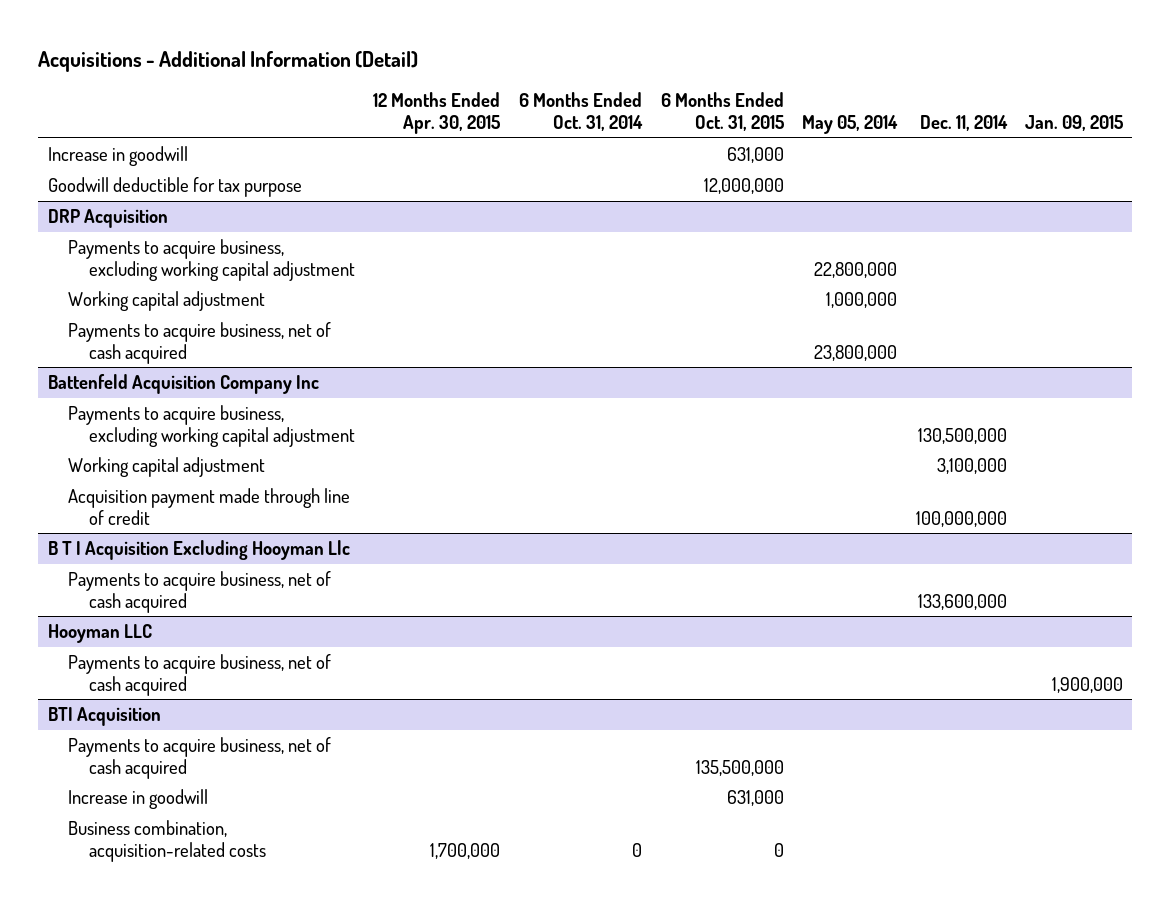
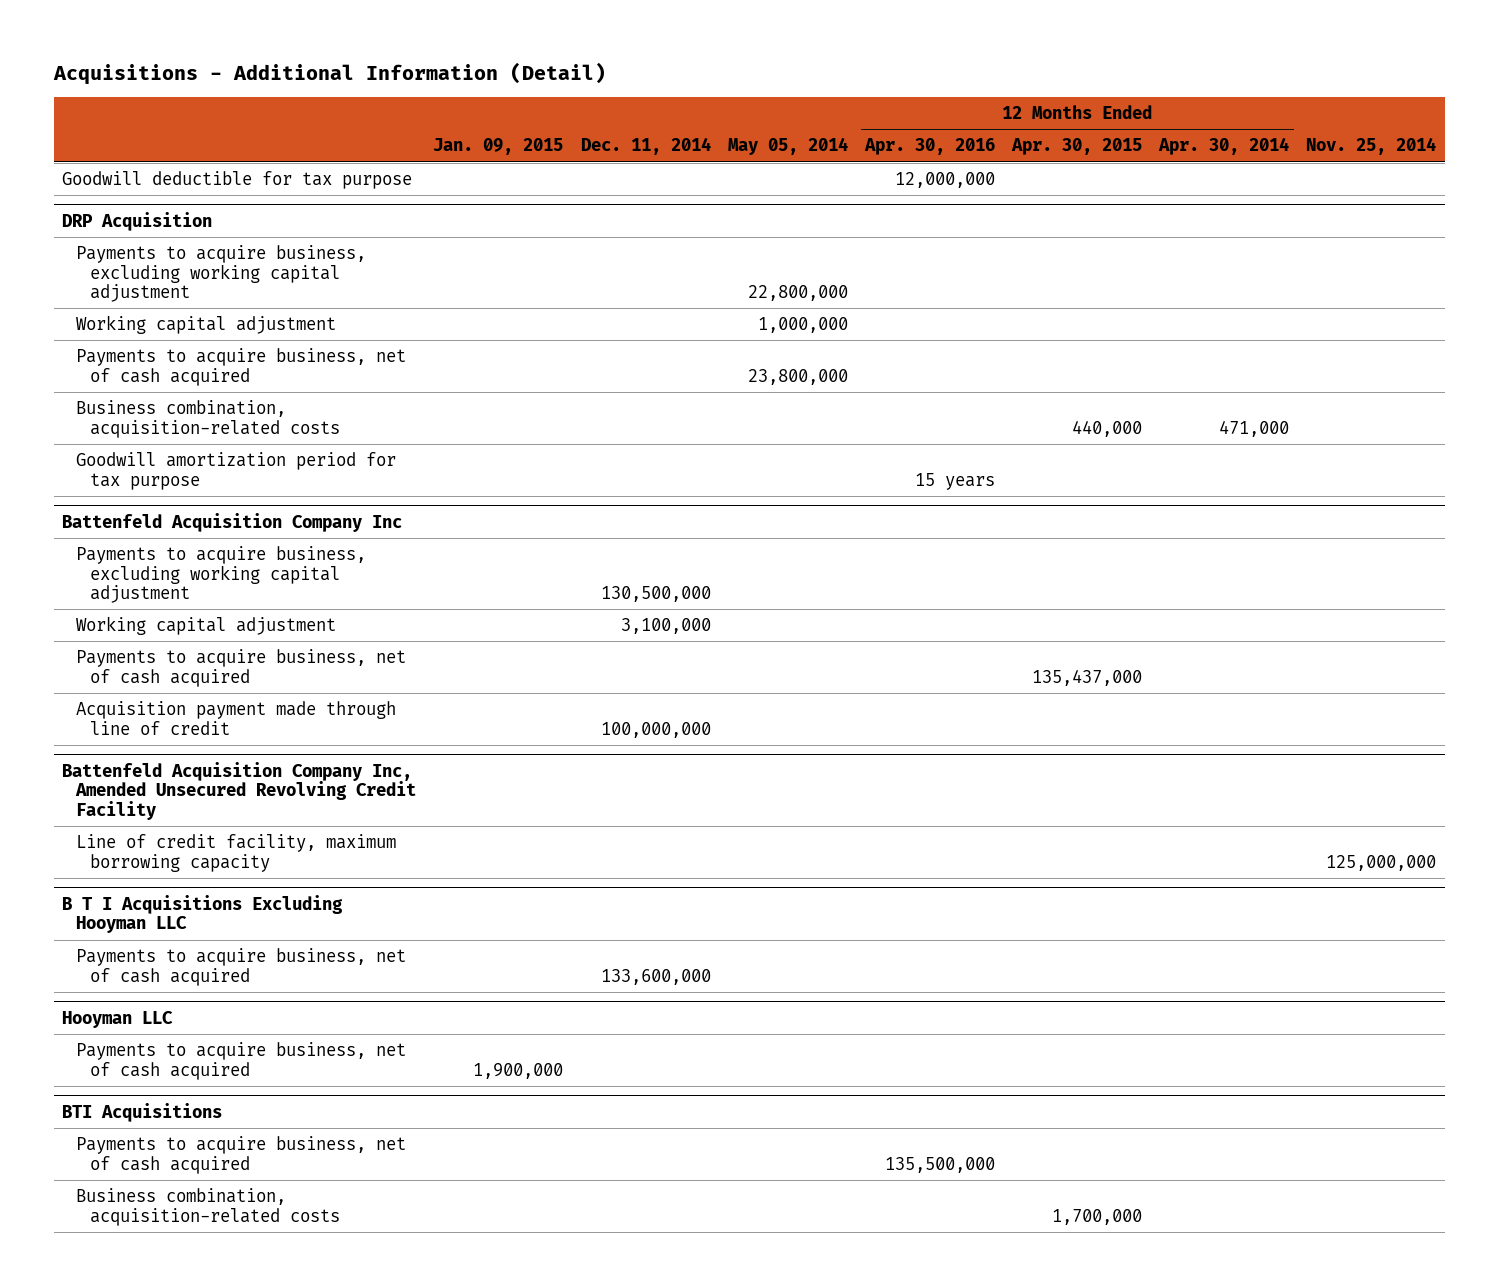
[519,92,644,132] 6 Months Ended Oct. 31, 2014 -> none
[660,92,784,132] 6 Months Ended Oct. 31, 2015 -> none
none -> [863,138,995,156] Apr. 30, 2016
none -> [1158,137,1290,156] Apr. 30, 2014
none -> [1306,137,1437,156] Nov. 25, 2014
[47,146,188,167] Increase in goodwill -> none
none -> [76,400,341,438] Business combination, acquisition-related costs
none -> [76,452,397,490] Goodwill amortization period for tax purpose
none -> [76,649,407,687] Payments to acquire business, net of cash acquired
none -> [62,761,417,820] Battenfeld Acquisition Company Inc, Amended Unsecured Revolving Credit Facility
none -> [76,834,397,872] Line of credit facility, maximum borrowing capacity
[47,540,350,561] B T I Acquisition Excluding Hooyman Llc -> [62,894,344,934] B T I Acquisitions Excluding Hooyman LLC
[47,707,161,727] BTI Acquisition -> [62,1102,223,1122] BTI Acquisitions
[68,789,209,810] Increase in goodwill -> none

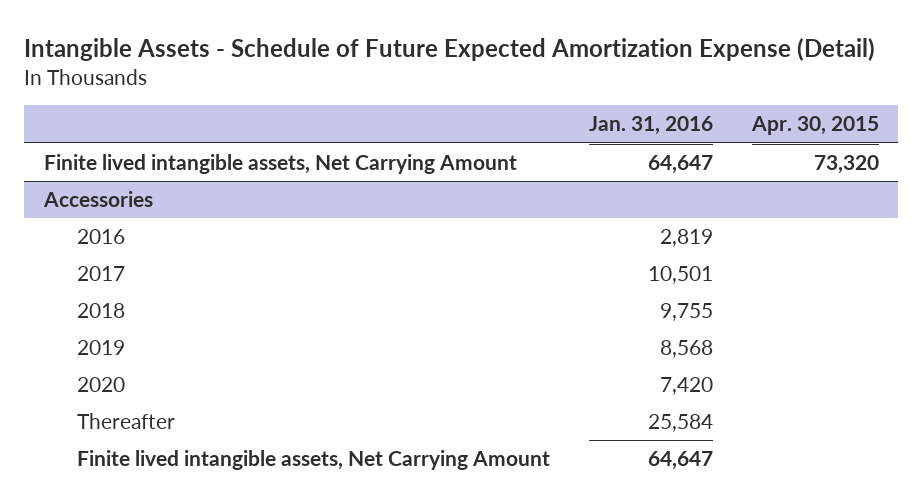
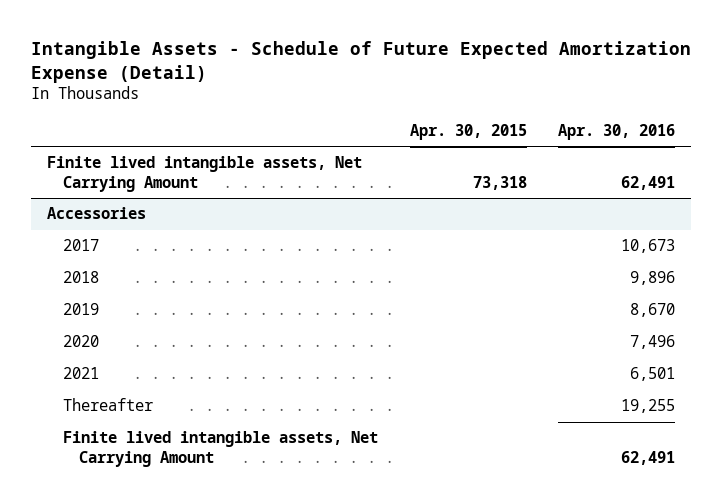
[588,116,713,136] Jan. 31, 2016 -> none
none -> [558,124,676,141] Apr. 30, 2016
[813,155,879,175] 73,320 -> [472,176,527,191] 73,318
[76,229,125,245] 2016 -> none
none -> [62,367,99,380] 2021

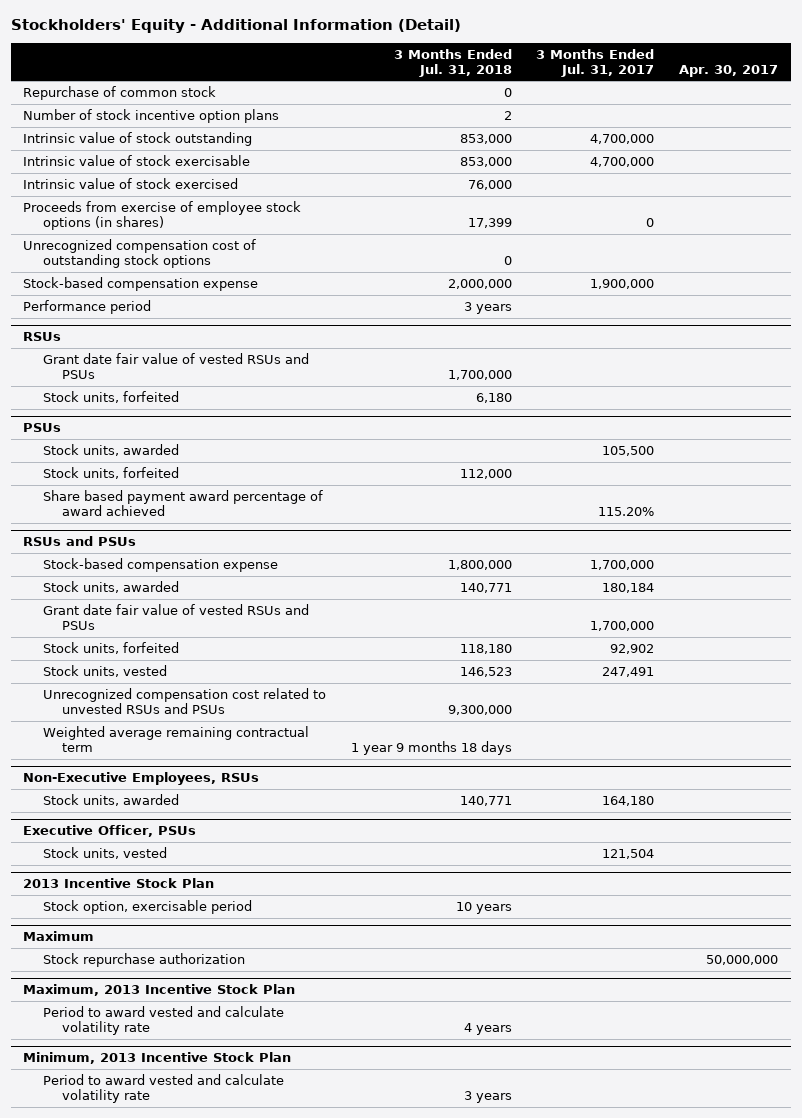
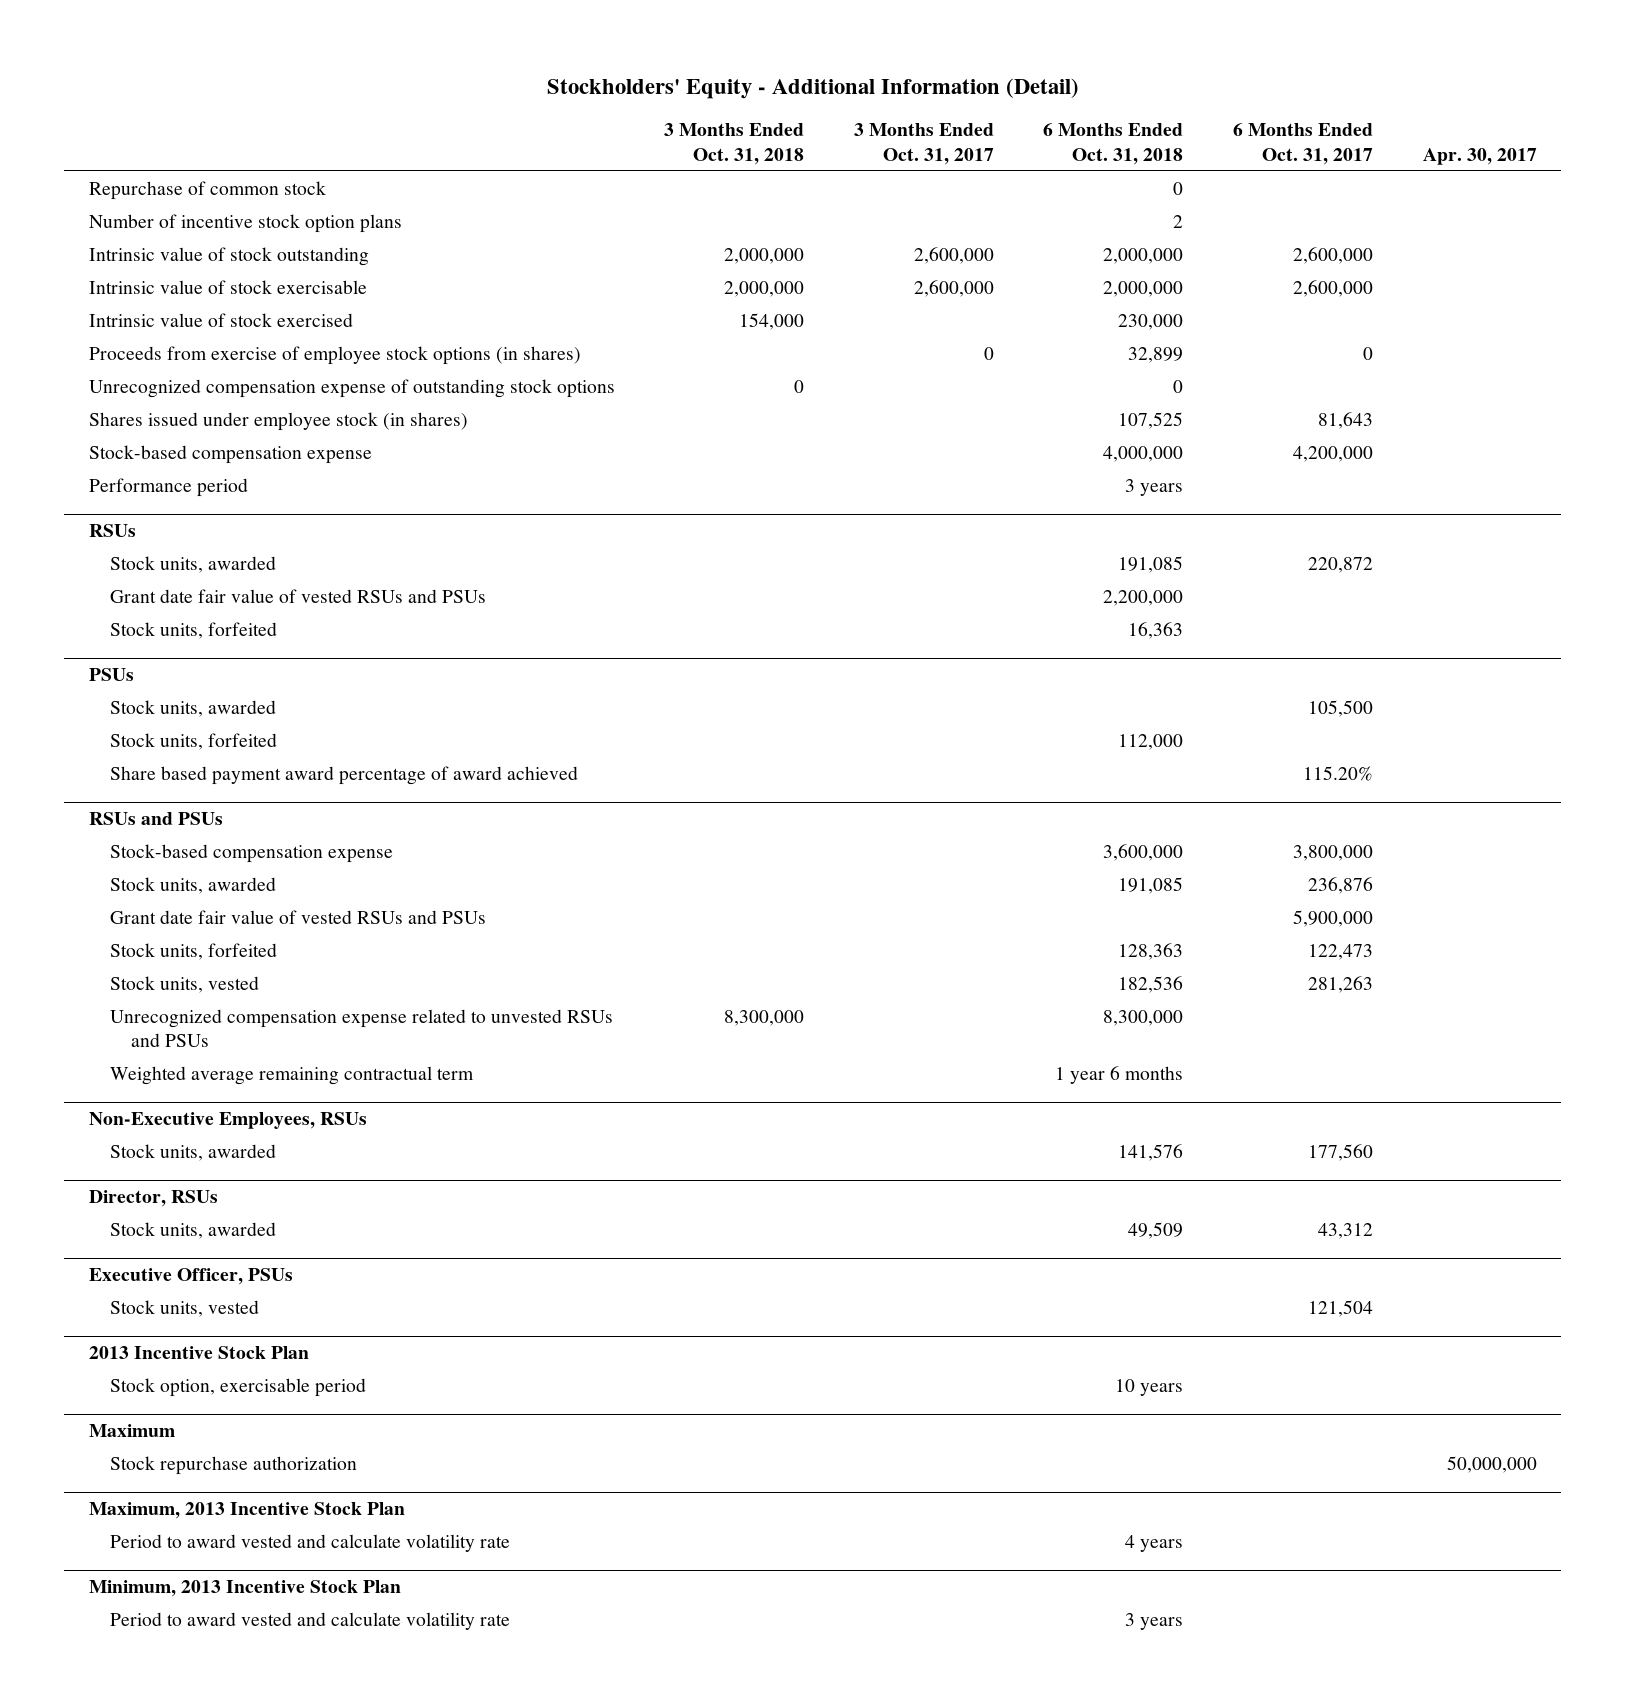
[393,48,512,77] 3 Months Ended Jul. 31, 2018 -> none
[536,48,655,77] 3 Months Ended Jul. 31, 2017 -> none
none -> [664,123,805,166] 3 Months Ended Oct. 31, 2018
none -> [853,123,994,166] 3 Months Ended Oct. 31, 2017
none -> [1043,123,1184,166] 6 Months Ended Oct. 31, 2018
none -> [1233,123,1374,166] 6 Months Ended Oct. 31, 2017
[23,108,280,123] Number of stock incentive option plans -> [88,213,402,233] Number of incentive stock option plans
[23,238,257,268] Unrecognized compensation cost of outstanding stock options -> [88,378,615,398] Unrecognized compensation expense of outstanding stock options
none -> [88,411,468,431] Shares issued under employee stock (in shares)
none -> [109,555,276,573] Stock units, awarded
[42,687,326,714] Unrecognized compensation cost related to unvested RSUs and PSUs -> [109,1008,613,1048] Unrecognized compensation expense related to unvested RSUs and PSUs
none -> [88,1190,218,1208] Director, RSUs
none -> [109,1221,276,1239] Stock units, awarded

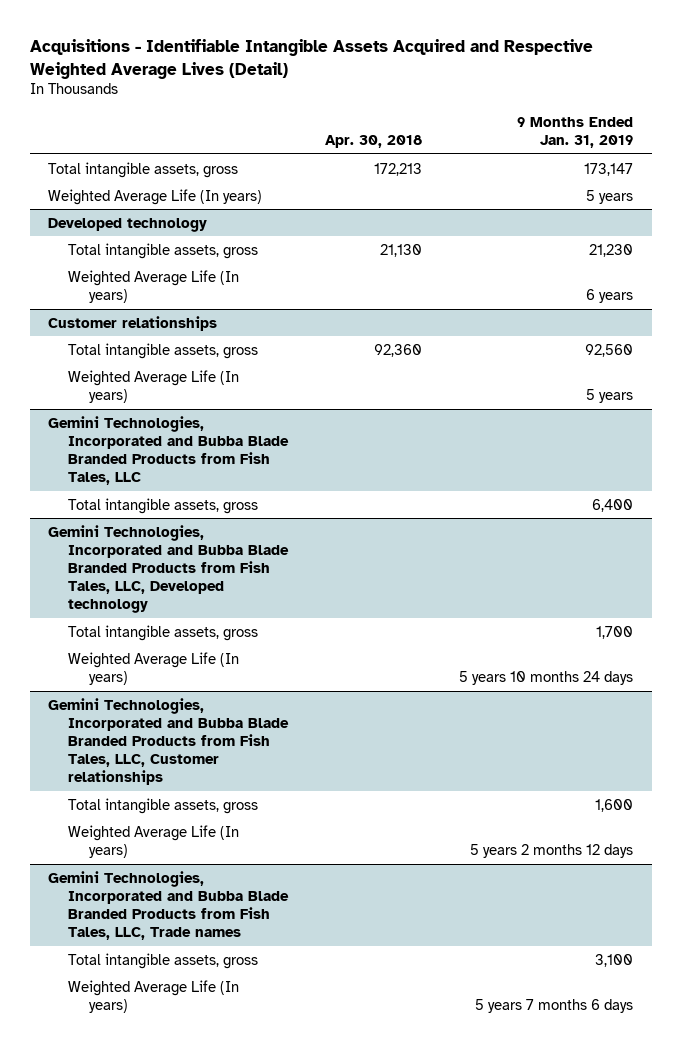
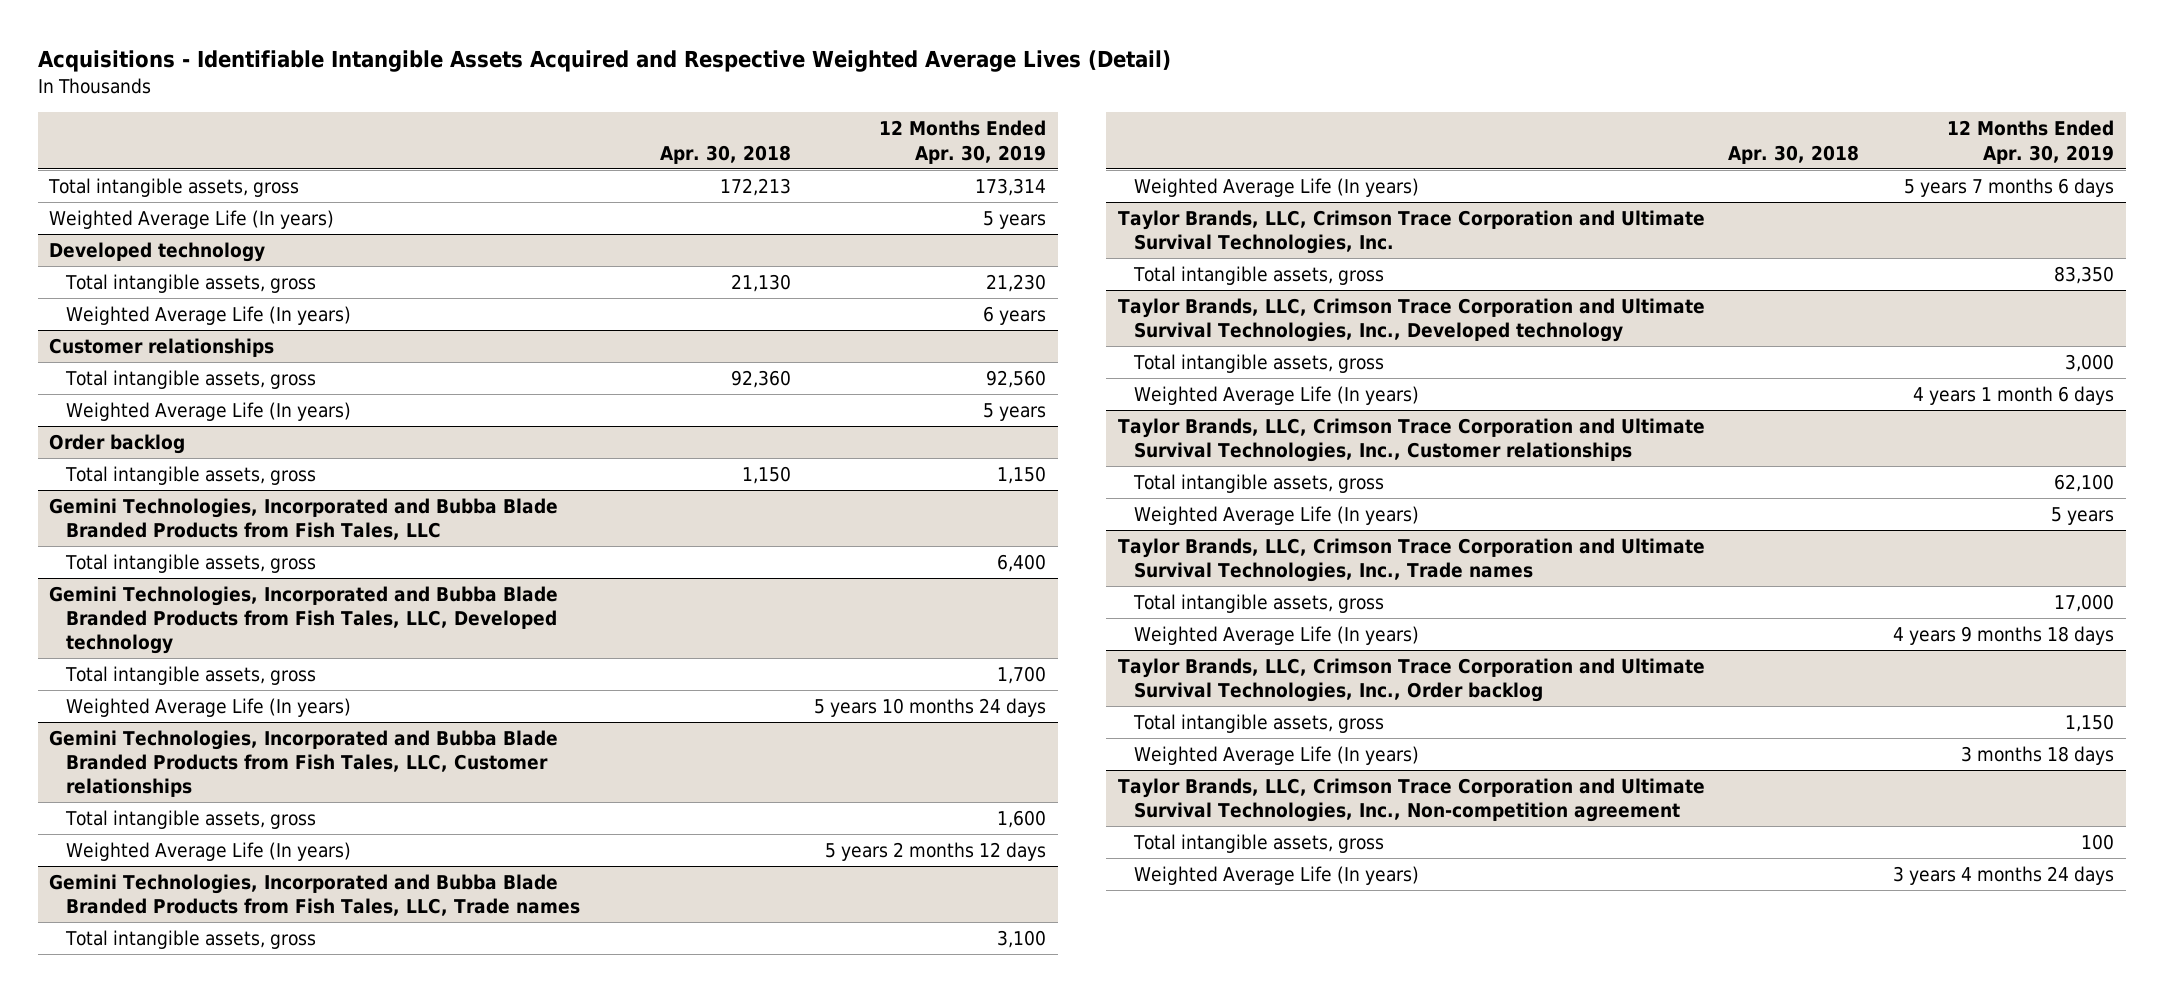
[517,116,634,149] 9 Months Ended Jan. 31, 2019 -> none
none -> [879,120,1047,164] 12 Months Ended Apr. 30, 2019
none -> [49,434,186,455] Order backlog
none -> [64,466,316,486] Total intangible assets, gross
none -> [1117,210,1705,255] Taylor Brands, LLC, Crimson Trace Corporation and Ultimate Survival Technologies, Inc.
none -> [1132,266,1384,286] Total intangible assets, gross
none -> [1117,298,1705,343] Taylor Brands, LLC, Crimson Trace Corporation and Ultimate Survival Technologies, Inc., Developed technology
none -> [1132,354,1384,374] Total intangible assets, gross
none -> [1133,386,1419,406] Weighted Average Life (In years)
none -> [1117,418,1705,463] Taylor Brands, LLC, Crimson Trace Corporation and Ultimate Survival Technologies, Inc., Customer relationships
none -> [1132,474,1384,494] Total intangible assets, gross
none -> [1133,506,1419,526] Weighted Average Life (In years)
none -> [1117,538,1705,583] Taylor Brands, LLC, Crimson Trace Corporation and Ultimate Survival Technologies, Inc., Trade names
none -> [1132,594,1384,614] Total intangible assets, gross
none -> [1133,626,1419,646] Weighted Average Life (In years)
none -> [1117,658,1705,703] Taylor Brands, LLC, Crimson Trace Corporation and Ultimate Survival Technologies, Inc., Order backlog
none -> [1132,714,1384,734] Total intangible assets, gross
none -> [1133,746,1419,766] Weighted Average Life (In years)
none -> [1117,778,1705,823] Taylor Brands, LLC, Crimson Trace Corporation and Ultimate Survival Technologies, Inc., Non-competition agreement
none -> [1132,834,1384,854] Total intangible assets, gross
none -> [1133,866,1419,886] Weighted Average Life (In years)

